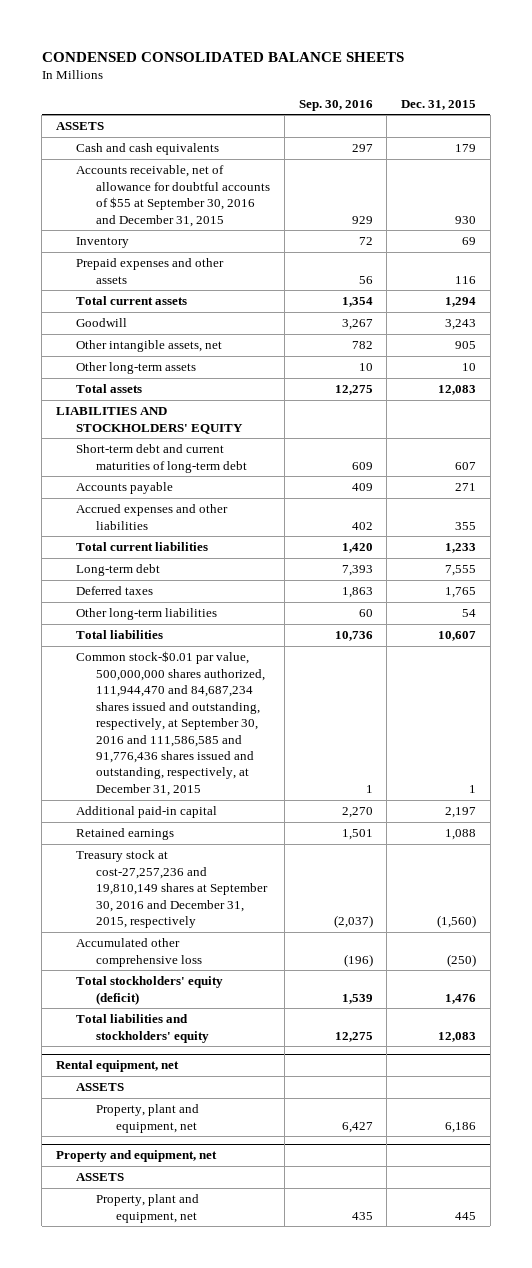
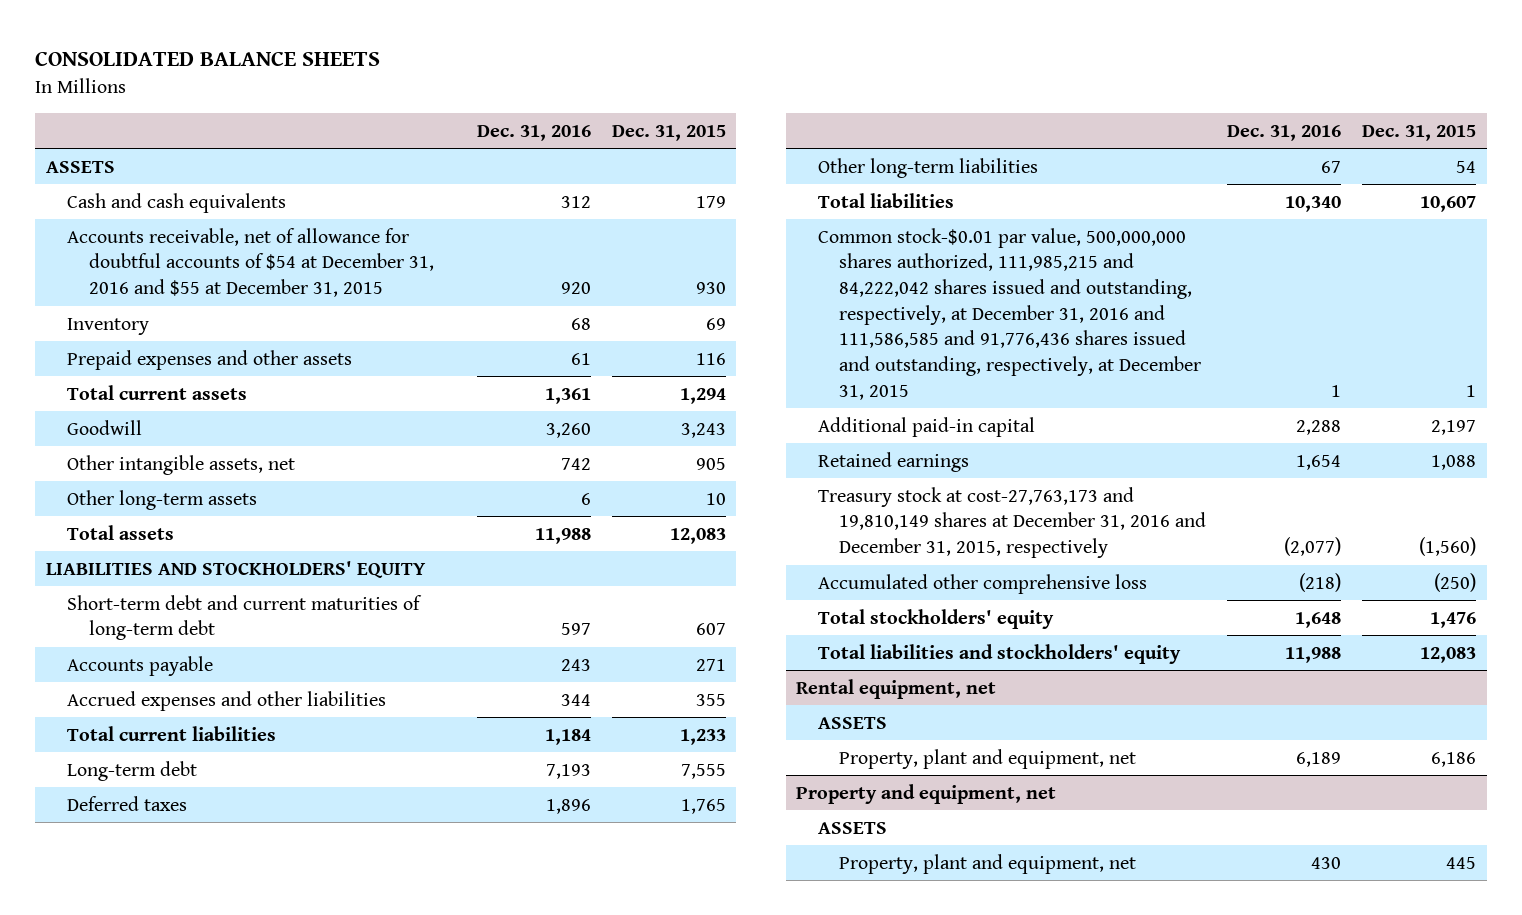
[41,51,404,62] CONDENSED CONSOLIDATED BALANCE SHEETS -> [35,51,381,67] CONSOLIDATED BALANCE SHEETS
[298,99,373,111] Sep. 30, 2016 -> none
none -> [476,124,591,141] Dec. 31, 2016
[76,165,271,227] Accounts receivable, net of allowance for doubtful accounts of $55 at September 30, 2016 and December 31, 2015 -> [67,227,434,298] Accounts receivable, net of allowance for doubtful accounts of $54 at December 31, 2016 and $55 at December 31, 2015
[76,651,266,796] Common stock-$0.01 par value, 500,000,000 shares authorized, 111,944,470 and 84,687,234 shares issued and outstanding, respectively, at September 30, 2016 and 111,586,585 and 91,776,436 shares issued and outstanding, respectively, at December 31, 2015 -> [817,227,1202,400] Common stock-$0.01 par value, 500,000,000 shares authorized, 111,985,215 and 84,222,042 shares issued and outstanding, respectively, at December 31, 2016 and 111,586,585 and 91,776,436 shares issued and outstanding, respectively, at December 31, 2015
[76,850,269,929] Treasury stock at cost-27,257,236 and 19,810,149 shares at September 30, 2016 and December 31, 2015, respectively -> [817,486,1207,559] Treasury stock at cost-27,763,173 and 19,810,149 shares at December 31, 2016 and December 31, 2015, respectively
[76,976,224,1005] Total stockholders' equity (deficit) -> [817,608,1054,629] Total stockholders' equity

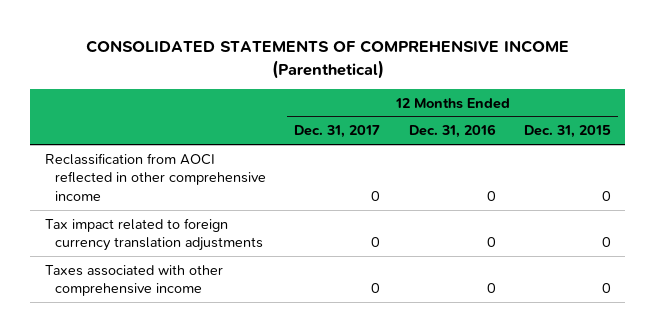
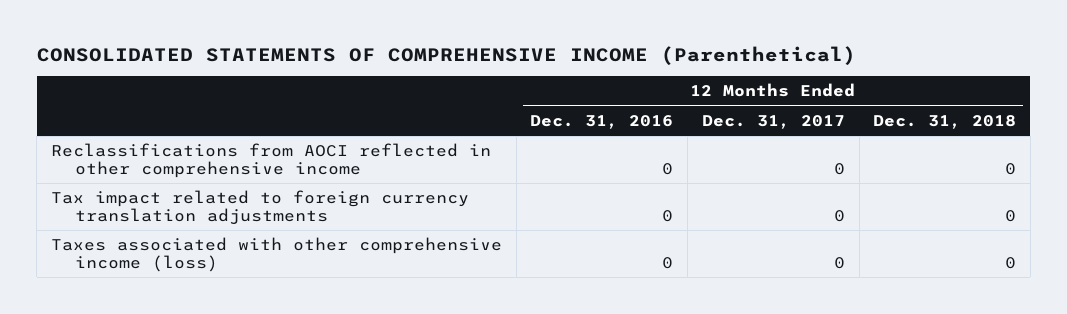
[524,125,612,139] Dec. 31, 2015 -> none
none -> [873,114,1017,129] Dec. 31, 2018
[44,152,266,201] Reclassification from AOCI reflected in other comprehensive income -> [50,143,491,178] Reclassifications from AOCI reflected in other comprehensive income
[44,264,223,297] Taxes associated with other comprehensive income -> [50,237,502,272] Taxes associated with other comprehensive income (loss)

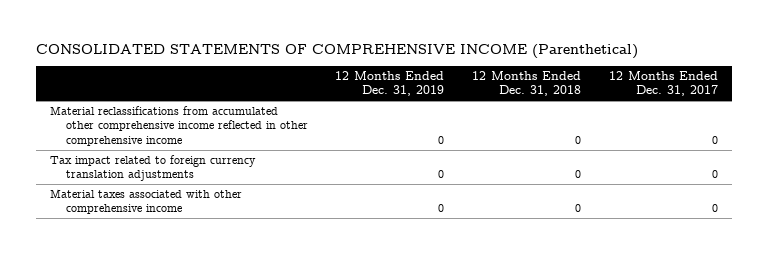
[530,114,674,129] Dec. 31, 2016 -> none
none -> [335,70,445,97] 12 Months Ended Dec. 31, 2019
[50,143,491,178] Reclassifications from AOCI reflected in other comprehensive income -> [50,105,308,146] Material reclassifications from accumulated other comprehensive income reflected in other comprehensive income
[50,237,502,272] Taxes associated with other comprehensive income (loss) -> [50,188,243,215] Material taxes associated with other comprehensive income

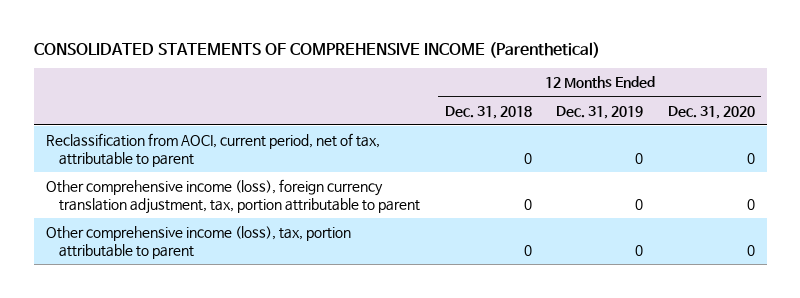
[609,70,719,97] 12 Months Ended Dec. 31, 2017 -> none
none -> [667,105,755,119] Dec. 31, 2020
[50,105,308,146] Material reclassifications from accumulated other comprehensive income reflected in other comprehensive income -> [45,133,380,167] Reclassification from AOCI, current period, net of tax, attributable to parent
[50,154,257,182] Tax impact related to foreign currency translation adjustments -> [45,179,421,214] Other comprehensive income (loss), foreign currency translation adjustment, tax, portion attributable to parent
[50,188,243,215] Material taxes associated with other comprehensive income -> [45,226,351,259] Other comprehensive income (loss), tax, portion attributable to parent

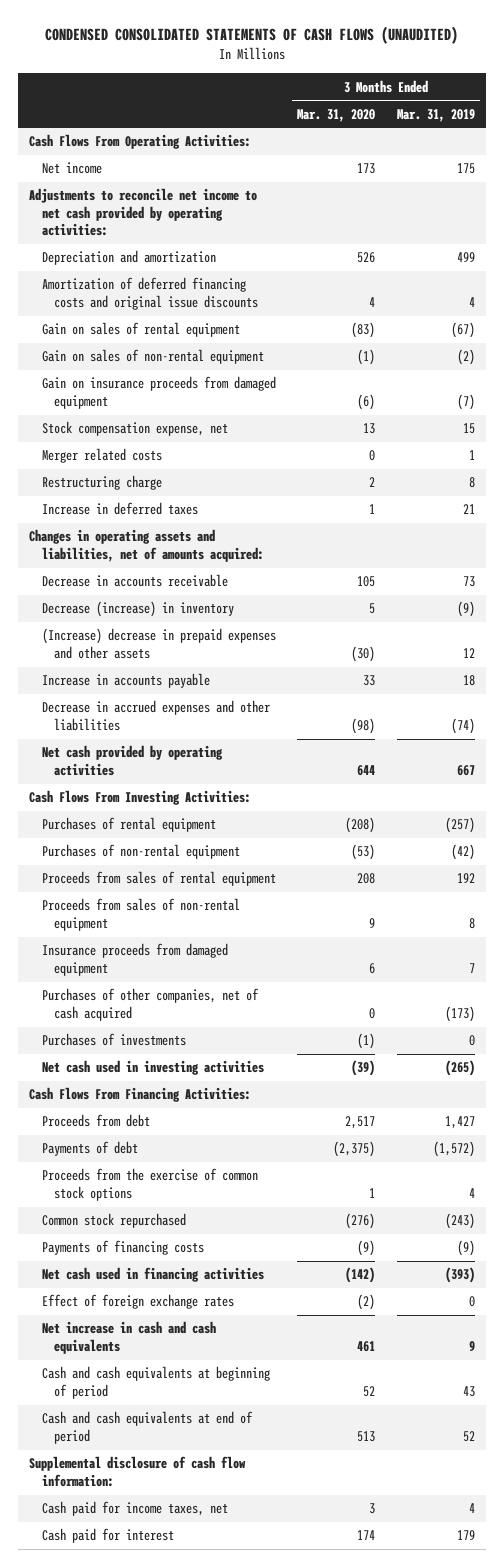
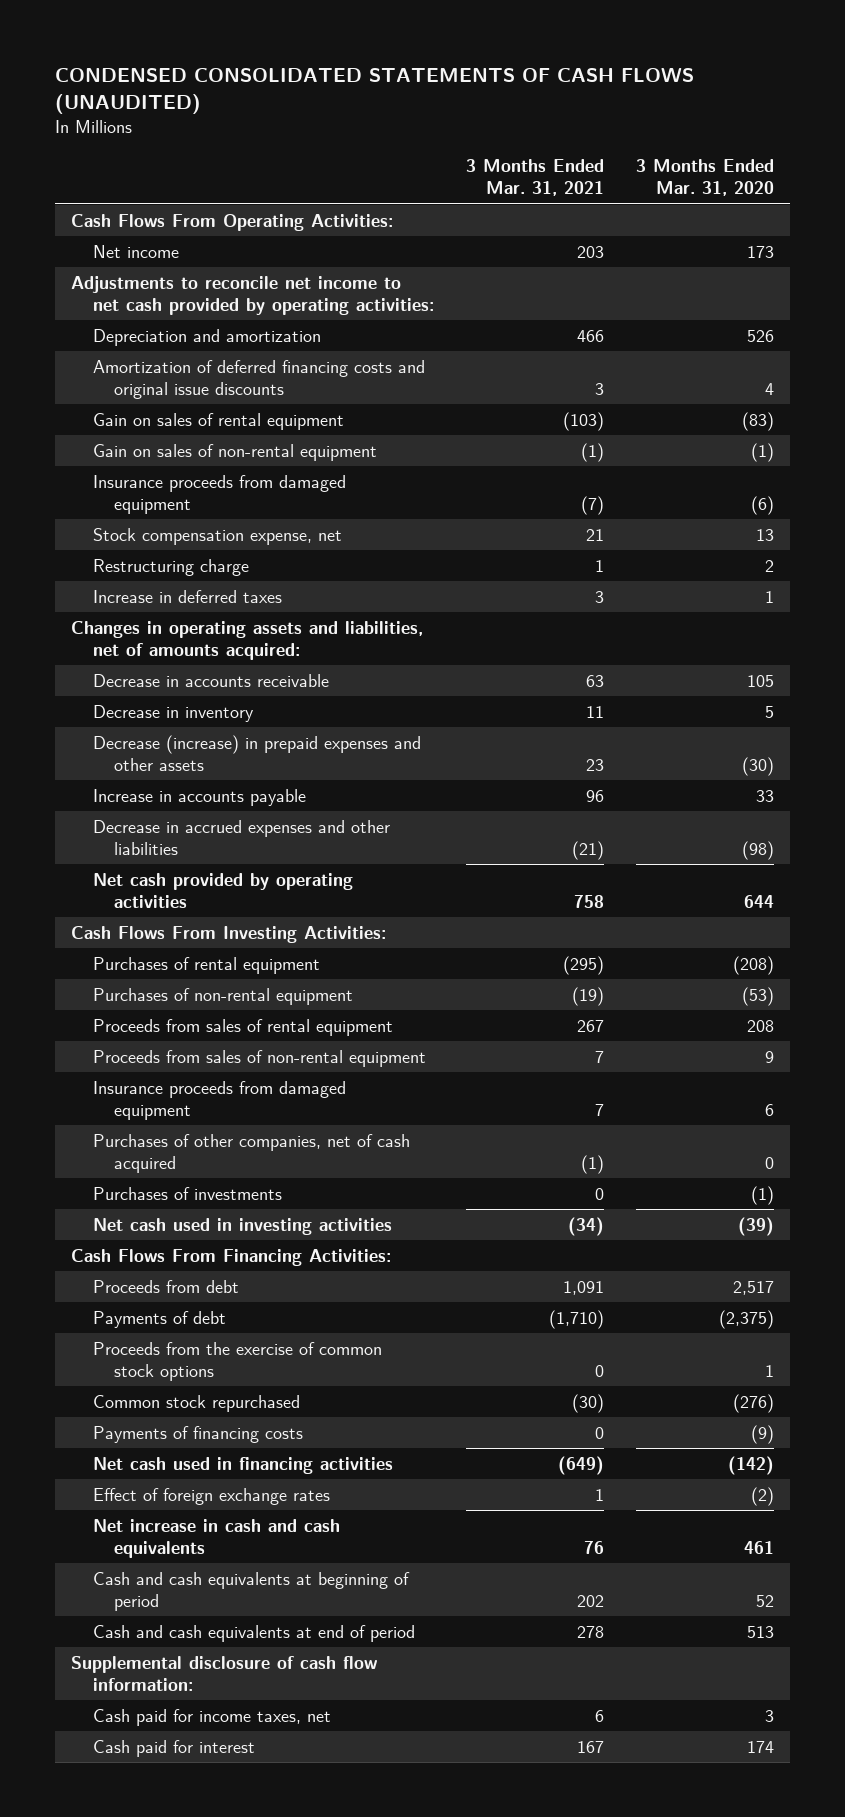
[396,108,475,122] Mar. 31, 2019 -> none
none -> [465,158,604,197] 3 Months Ended Mar. 31, 2021
[41,376,276,409] Gain on insurance proceeds from damaged equipment -> [92,474,346,514] Insurance proceeds from damaged equipment
[41,448,162,464] Merger related costs -> none
[41,601,234,618] Decrease (increase) in inventory -> [92,704,254,722] Decrease in inventory
[41,628,276,659] (Increase) decrease in prepaid expenses and other assets -> [92,734,421,771] Decrease (increase) in prepaid expenses and other assets

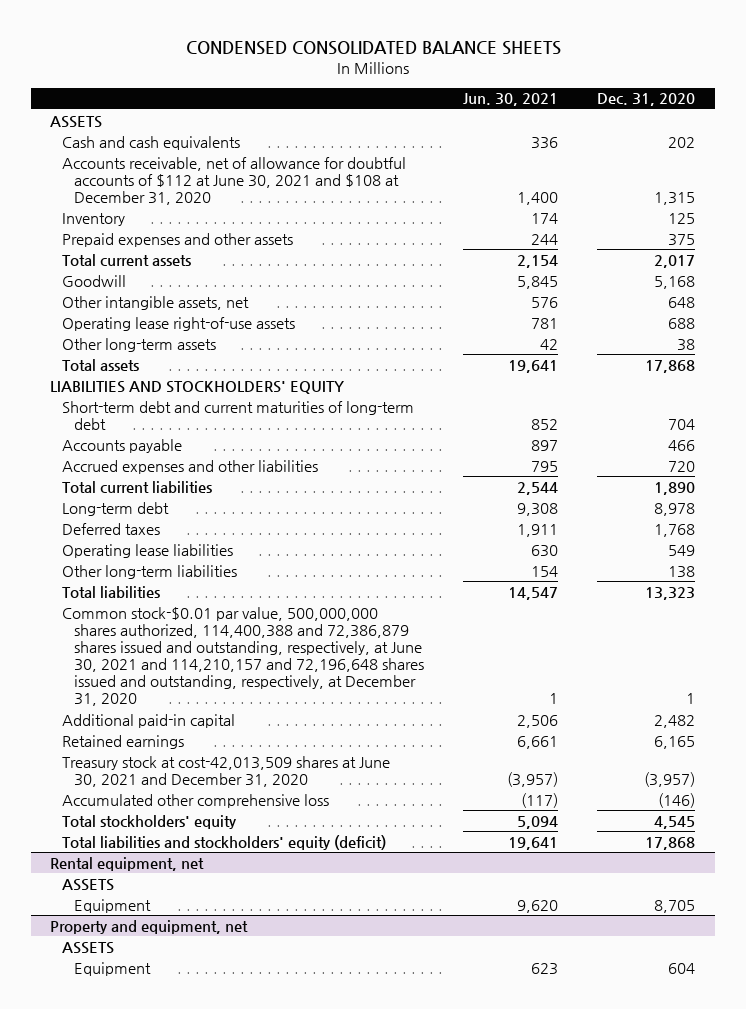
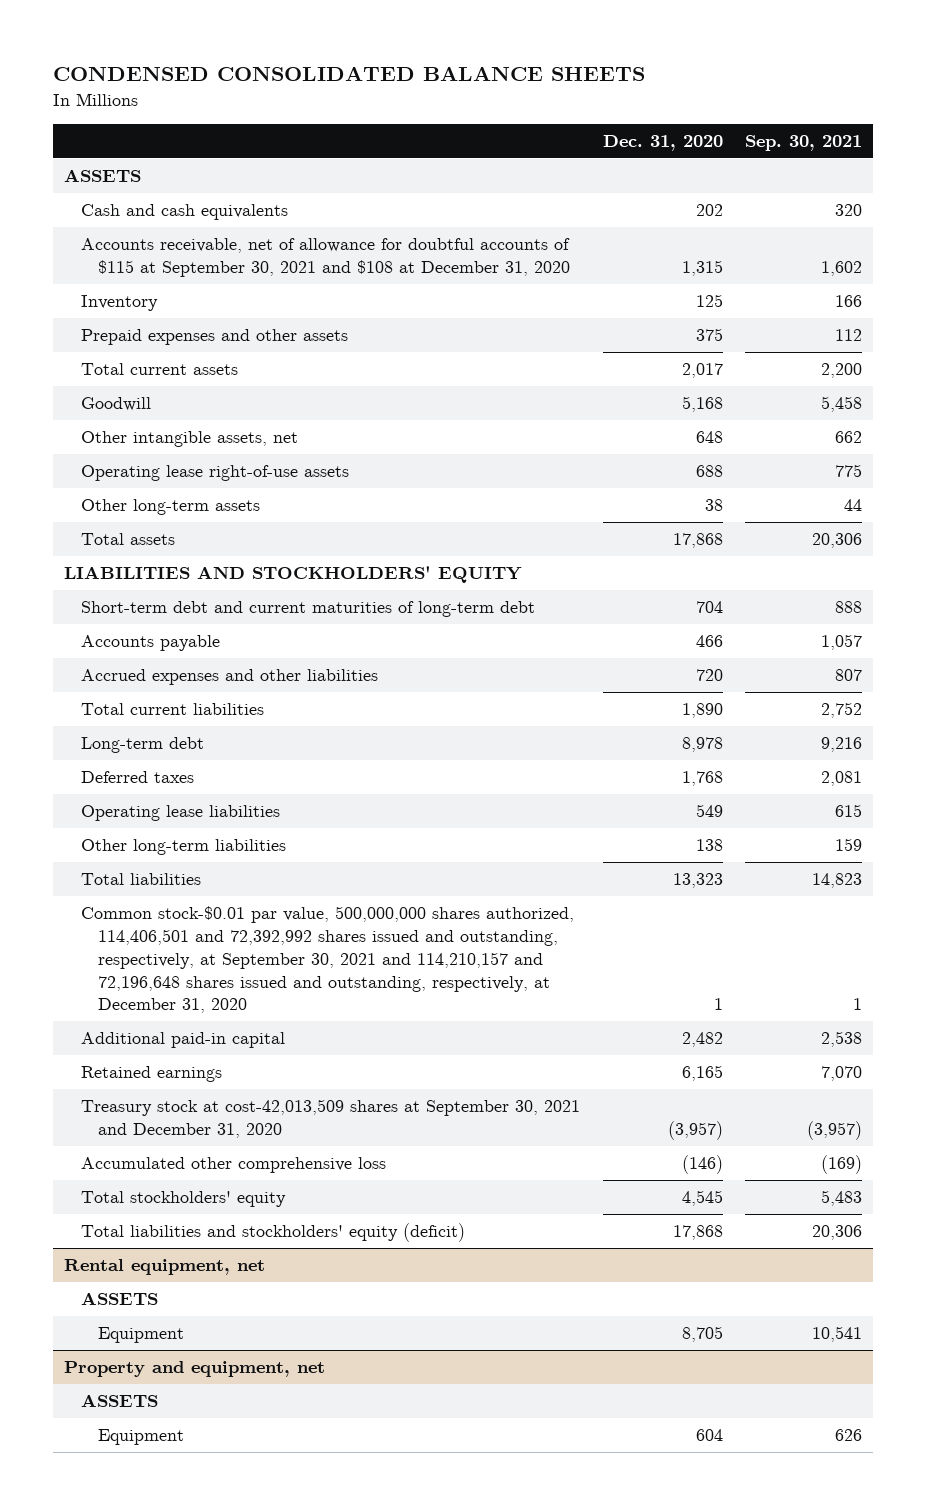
[462,93,558,107] Jun. 30, 2021 -> none
none -> [744,134,862,151] Sep. 30, 2021
[61,156,406,205] Accounts receivable, net of allowance for doubtful accounts of $112 at June 30, 2021 and $108 at December 31, 2020 -> [81,238,571,278] Accounts receivable, net of allowance for doubtful accounts of $115 at September 30, 2021 and $108 at December 31, 2020
[61,606,424,707] Common stock-$0.01 par value, 500,000,000 shares authorized, 114,400,388 and 72,386,879 shares issued and outstanding, respectively, at June 30, 2021 and 114,210,157 and 72,196,648 shares issued and outstanding, respectively, at December 31, 2020 -> [81,906,575,1014] Common stock-$0.01 par value, 500,000,000 shares authorized, 114,406,501 and 72,392,992 shares issued and outstanding, respectively, at September 30, 2021 and 114,210,157 and 72,196,648 shares issued and outstanding, respectively, at December 31, 2020
[61,755,390,787] Treasury stock at cost-42,013,509 shares at June 30, 2021 and December 31, 2020 -> [81,1099,581,1139] Treasury stock at cost-42,013,509 shares at September 30, 2021 and December 31, 2020

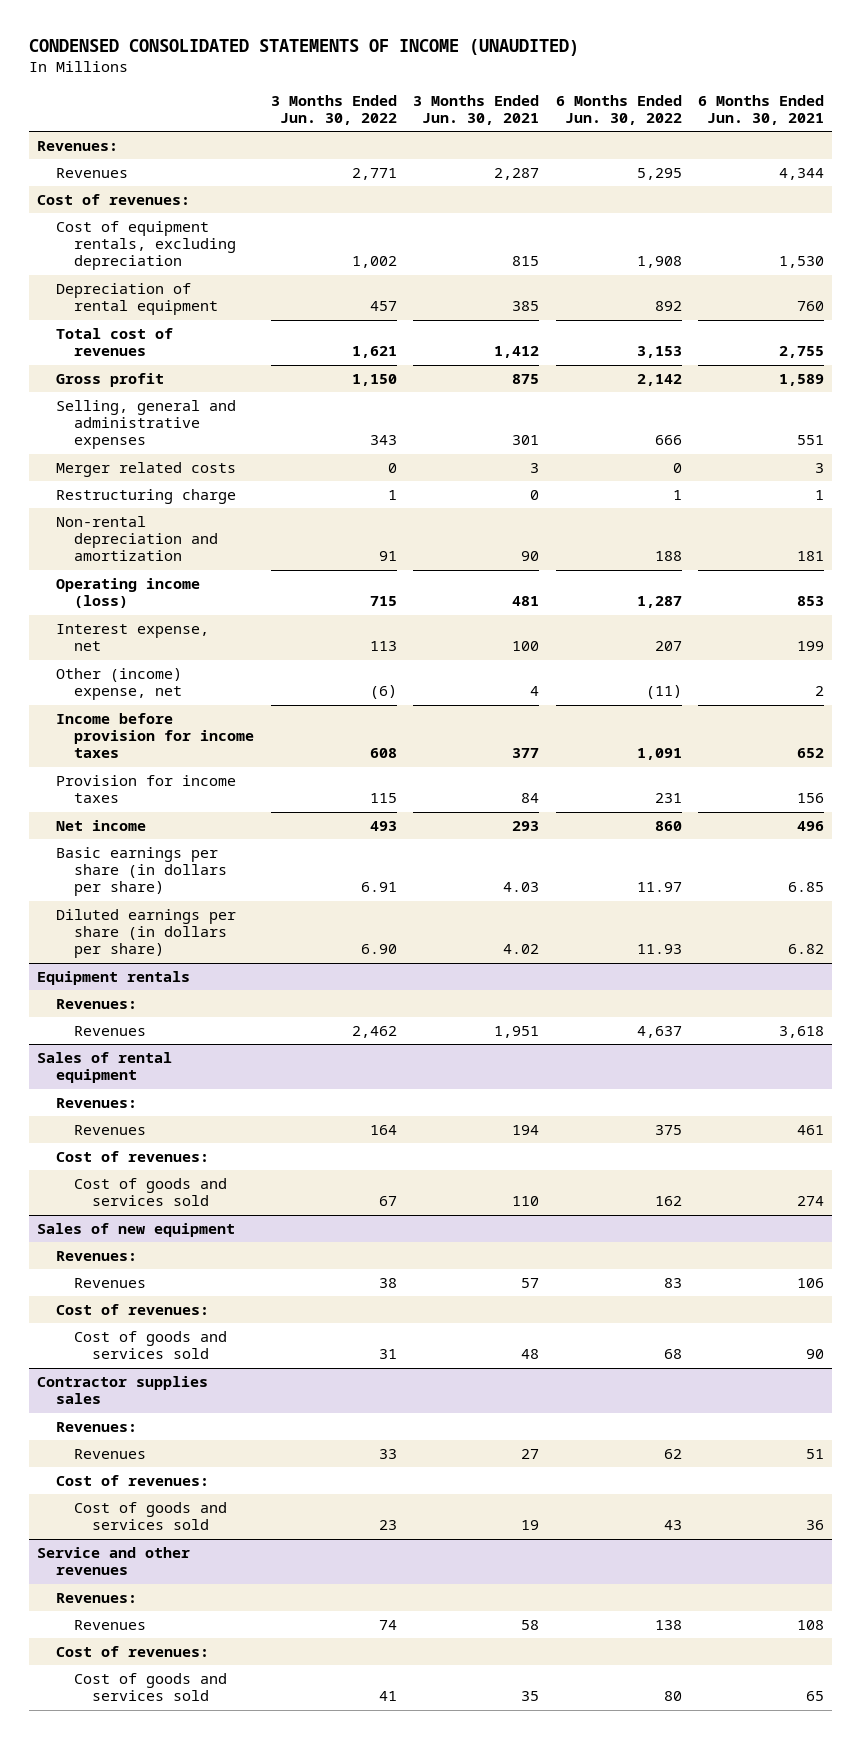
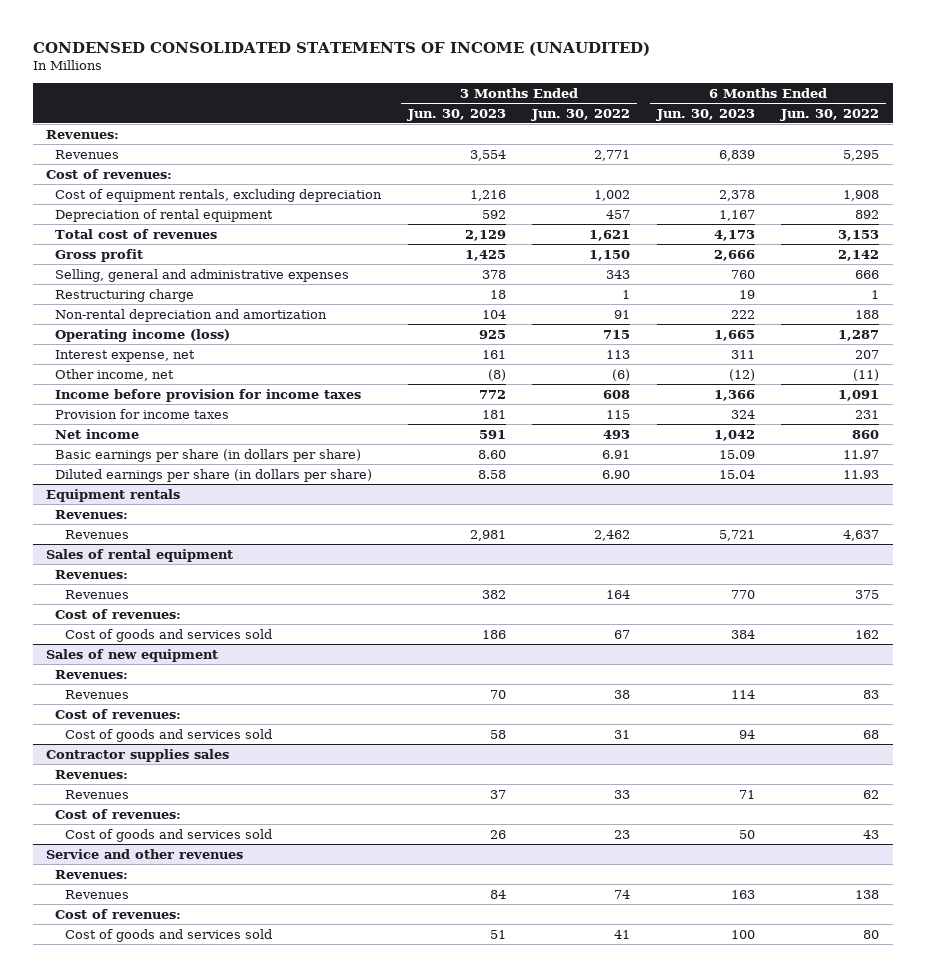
[413,94,540,126] 3 Months Ended Jun. 30, 2021 -> none
[698,94,825,126] 6 Months Ended Jun. 30, 2021 -> none
none -> [406,108,506,121] Jun. 30, 2023
none -> [655,108,755,121] Jun. 30, 2023
[55,462,236,478] Merger related costs -> none
[55,668,183,701] Other (income) expense, net -> [55,368,175,381] Other income, net

